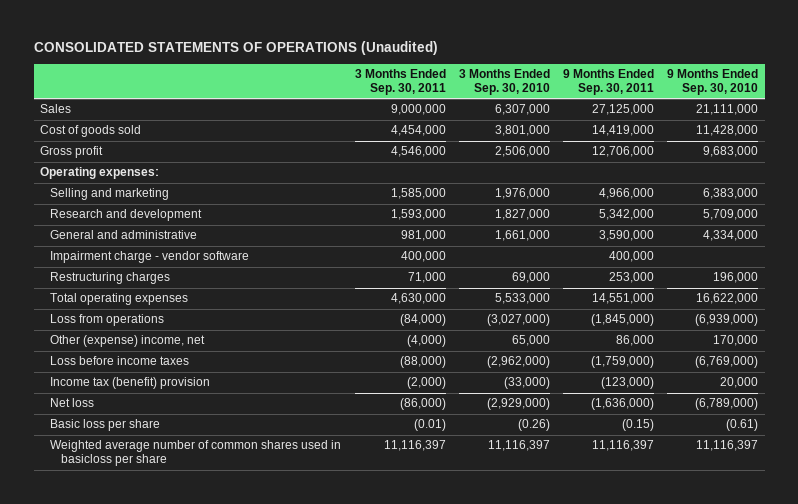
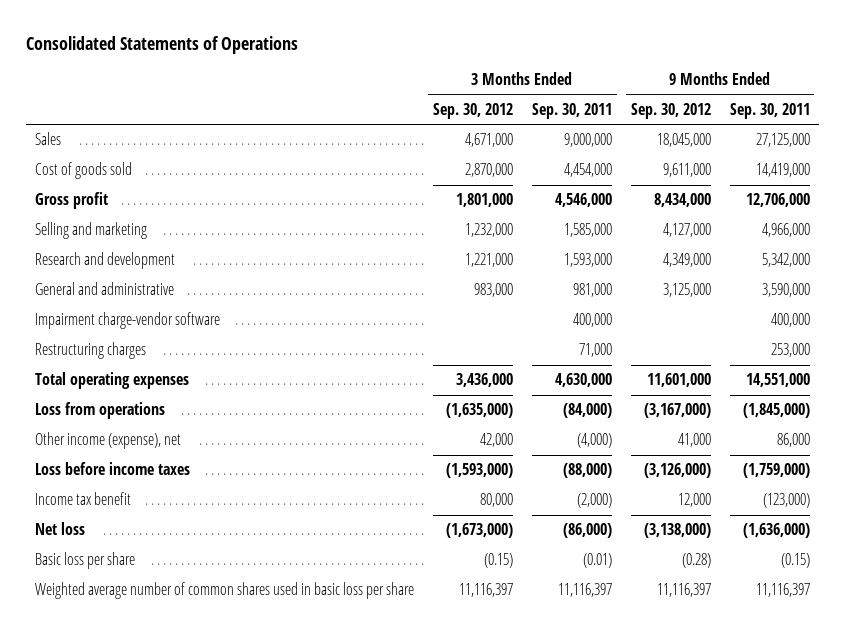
[33,40,438,55] CONSOLIDATED STATEMENTS OF OPERATIONS (Unaudited) -> [25,35,298,54] Consolidated Statements of Operations
[458,69,550,95] 3 Months Ended Sep. 30, 2010 -> none
[666,69,758,95] 9 Months Ended Sep. 30, 2010 -> none
none -> [433,102,514,119] Sep. 30, 2012
none -> [630,102,711,119] Sep. 30, 2012
[40,167,160,180] Operating expenses: -> none
[50,251,250,264] Impairment charge - vendor software -> [35,312,221,330] Impairment charge-vendor software
[50,335,206,348] Other (expense) income, net -> [35,432,182,450] Other income (expense), net
[50,377,211,390] Income tax (benefit) provision -> [35,492,132,506] Income tax benefit
[50,440,342,467] Weighted average number of common shares used in basicloss per share -> [35,582,415,600] Weighted average number of common shares used in basic loss per share

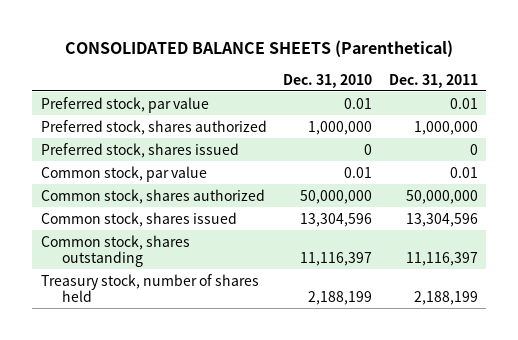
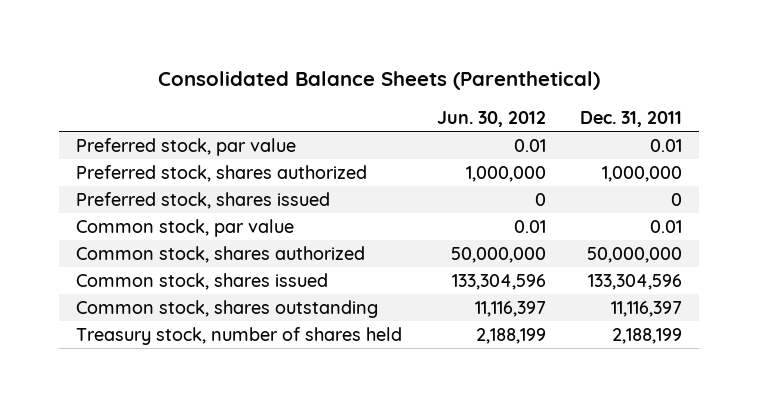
[65,40,454,58] CONSOLIDATED BALANCE SHEETS (Parenthetical) -> [158,71,601,91] Consolidated Balance Sheets (Parenthetical)
[283,73,373,88] Dec. 31, 2010 -> none
none -> [436,111,546,128] Jun. 30, 2012
[405,212,478,227] 13,304,596 -> [588,273,683,290] 133,304,596

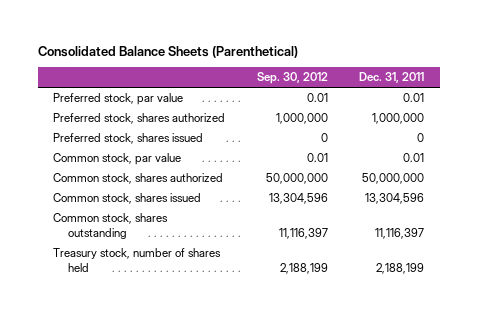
[436,111,546,128] Jun. 30, 2012 -> none
none -> [256,72,328,85] Sep. 30, 2012
[588,273,683,290] 133,304,596 -> [365,193,425,205] 13,304,596

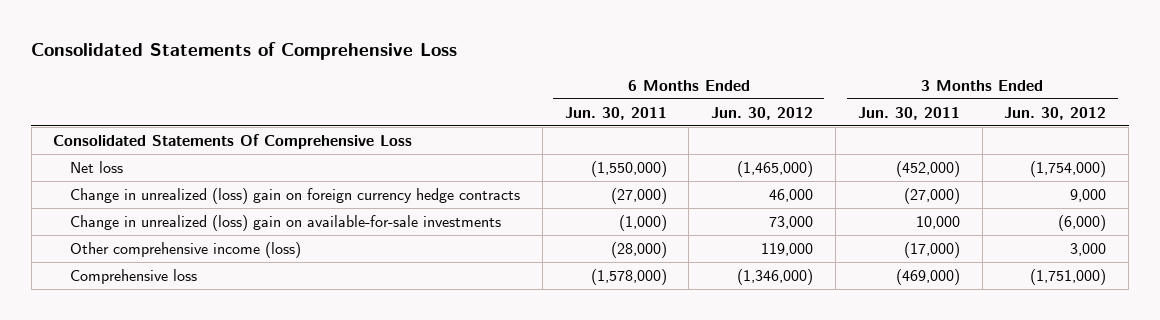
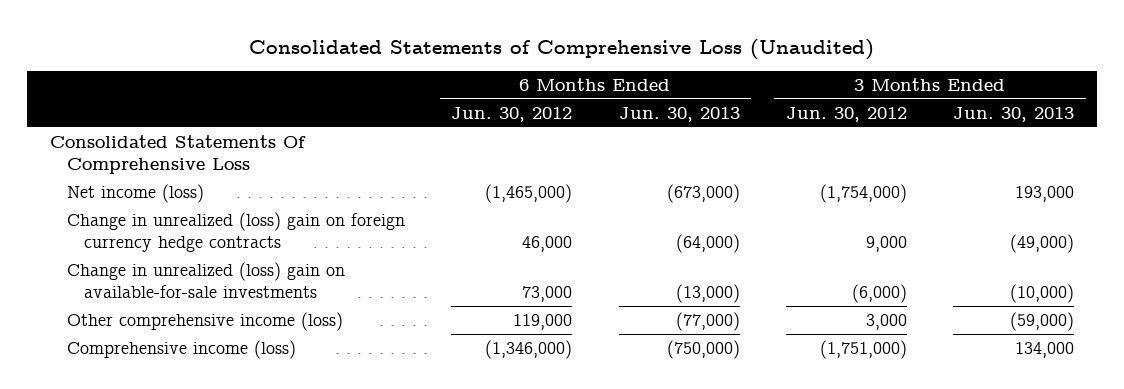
[31,41,458,60] Consolidated Statements of Comprehensive Loss -> [248,38,874,60] Consolidated Statements of Comprehensive Loss (Unaudited)
[564,106,667,120] Jun. 30, 2011 -> none
[857,106,960,120] Jun. 30, 2011 -> none
none -> [618,106,740,122] Jun. 30, 2013
none -> [953,106,1075,122] Jun. 30, 2013
[69,161,123,174] Net loss -> [67,183,205,203] Net income (loss)
[69,269,197,285] Comprehensive loss -> [67,339,297,359] Comprehensive income (loss)

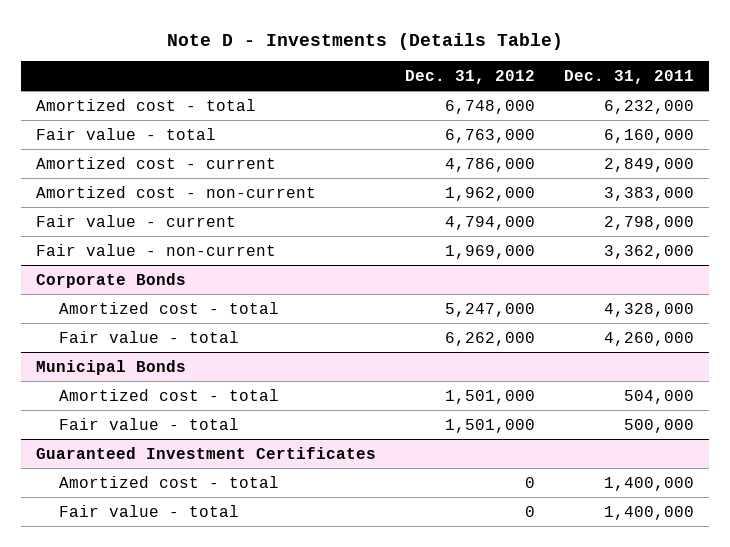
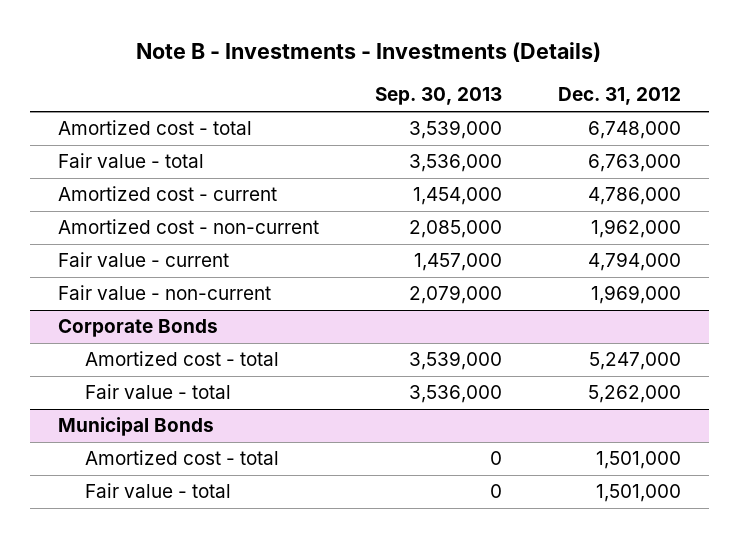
[166,32,563,50] Note D - Investments (Details Table) -> [136,42,602,63] Note B - Investments - Investments (Details)
[564,70,695,85] Dec. 31, 2011 -> none
none -> [374,87,502,106] Sep. 30, 2013
[444,331,535,346] 6,262,000 -> [587,385,681,404] 5,262,000
[35,446,376,459] Guaranteed Investment Certificates -> none
[59,475,280,488] Amortized cost - total -> none
[59,504,240,517] Fair value - total -> none

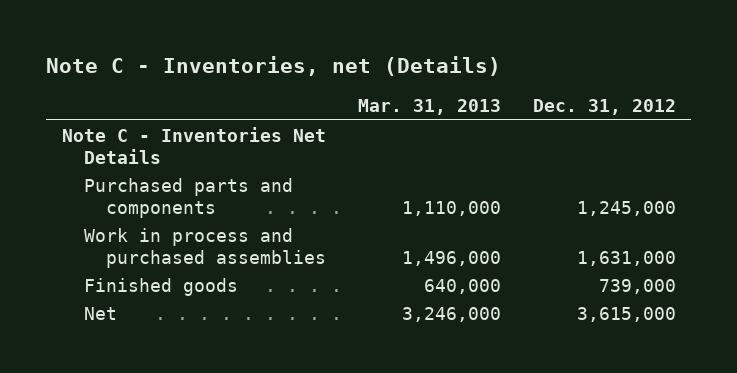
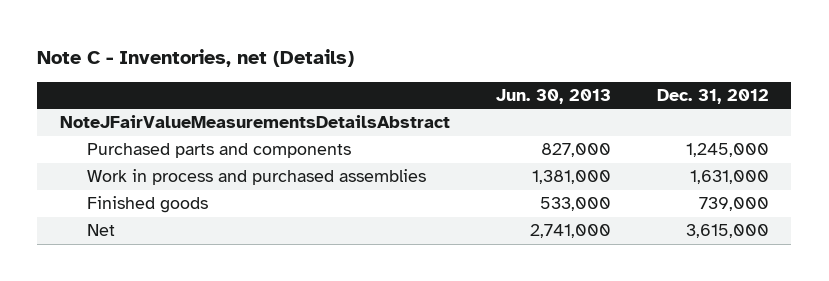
[357,98,501,115] Mar. 31, 2013 -> none
none -> [495,88,611,104] Jun. 30, 2013
[61,126,326,164] Note C - Inventories Net Details -> [60,115,451,129] NoteJFairValueMeasurementsDetailsAbstract

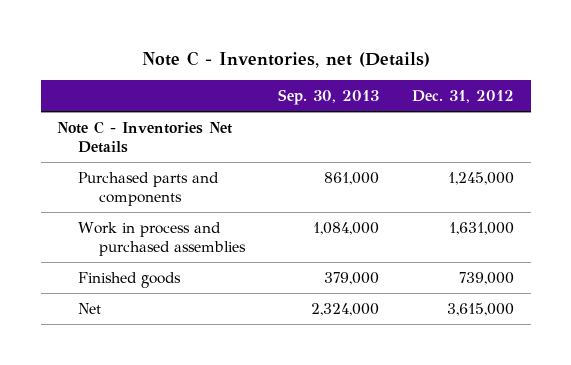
[495,88,611,104] Jun. 30, 2013 -> none
none -> [278,89,380,106] Sep. 30, 2013
[60,115,451,129] NoteJFairValueMeasurementsDetailsAbstract -> [57,120,233,154] Note C - Inventories Net Details

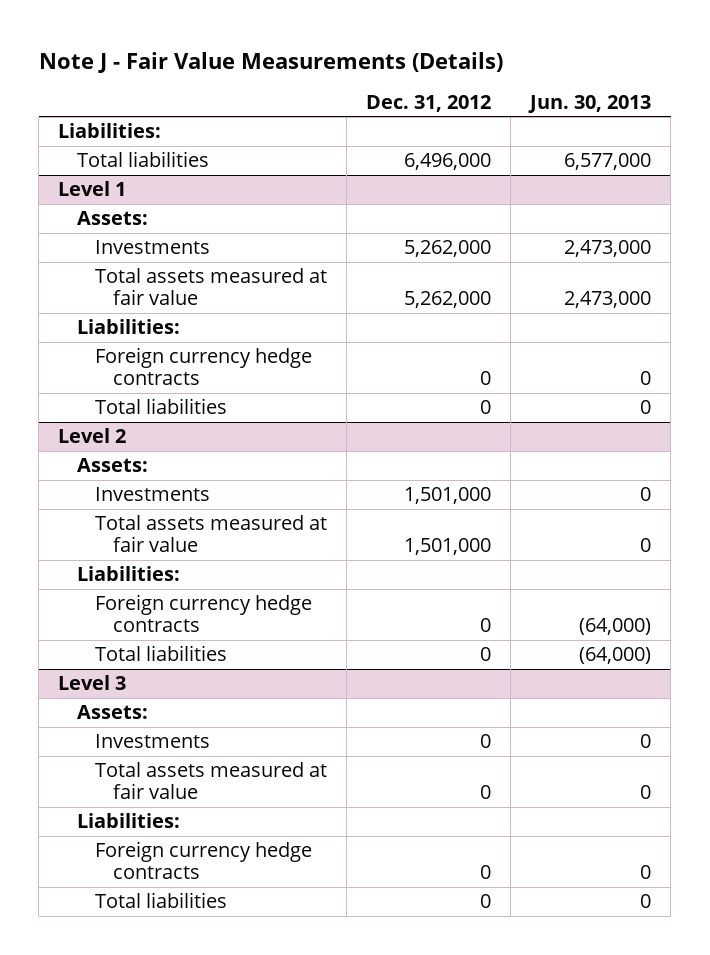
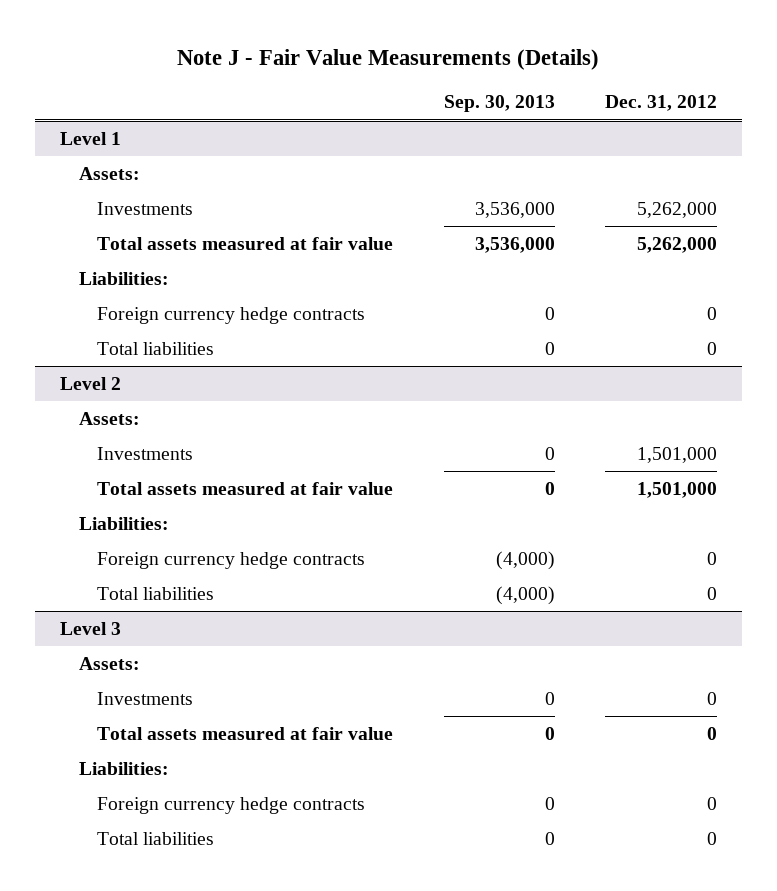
[528,95,652,114] Jun. 30, 2013 -> none
none -> [443,95,555,113] Sep. 30, 2013
[58,123,162,139] Liabilities: -> none
[76,151,209,168] Total liabilities -> none

